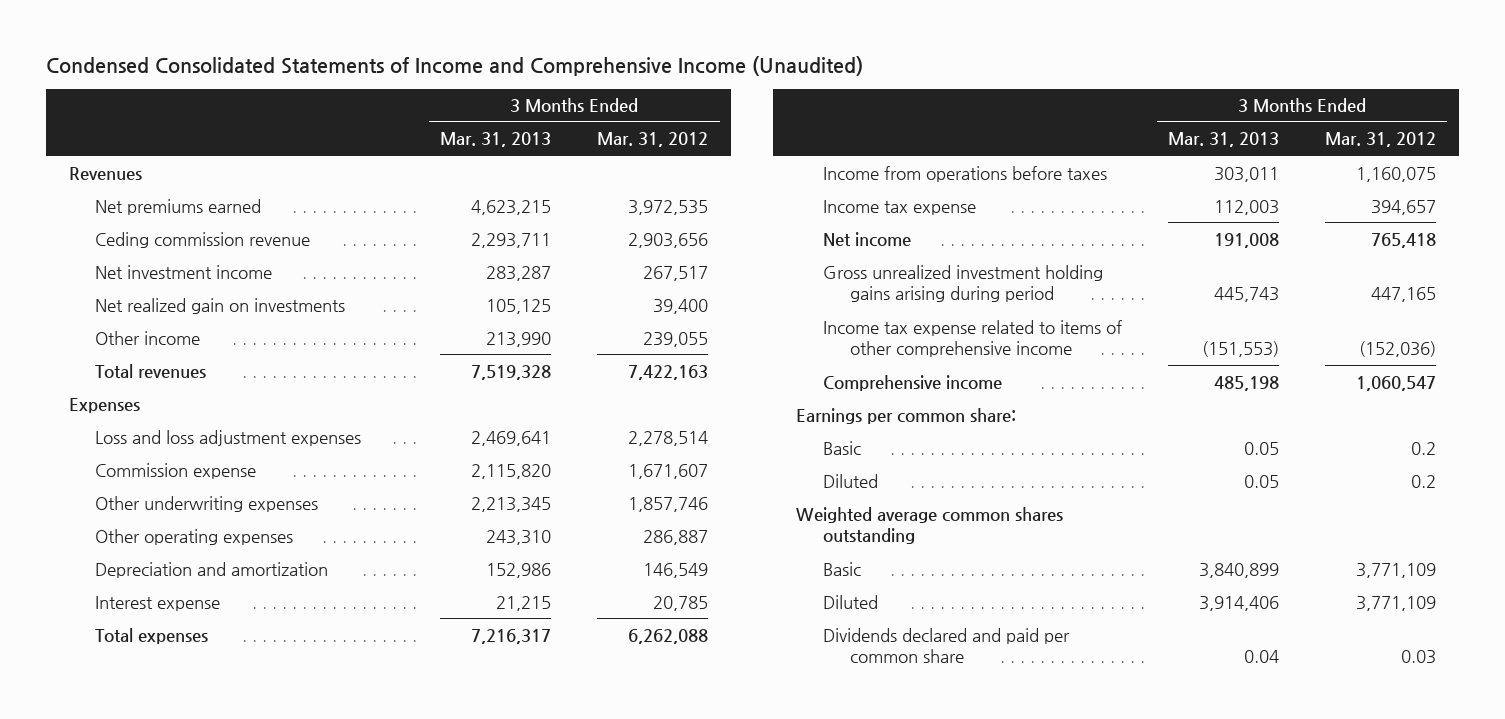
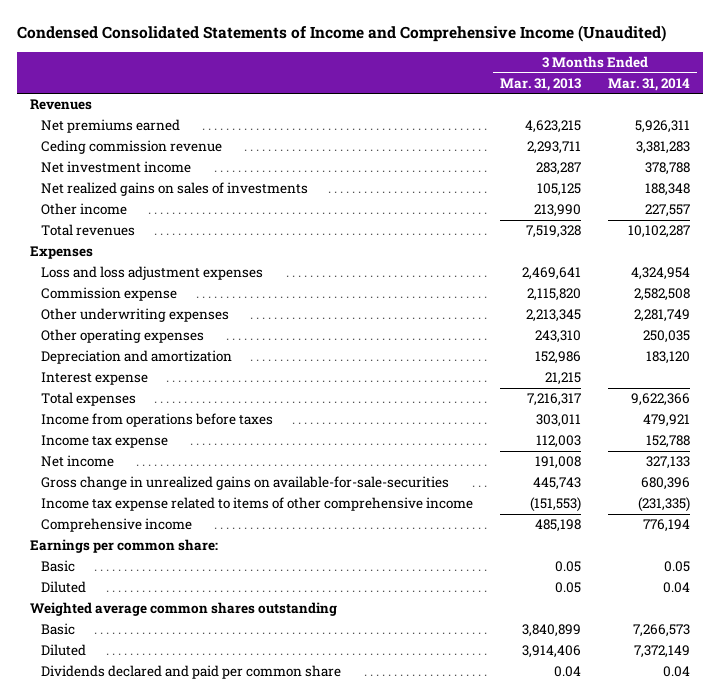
[597,132,709,148] Mar. 31, 2012 -> none
none -> [607,77,690,91] Mar. 31, 2014
[95,297,346,314] Net realized gain on investments -> [41,182,309,197] Net realized gains on sales of investments
[823,264,1104,303] Gross unrealized investment holding gains arising during period -> [41,476,450,491] Gross change in unrealized gains on available-for-sale-securities

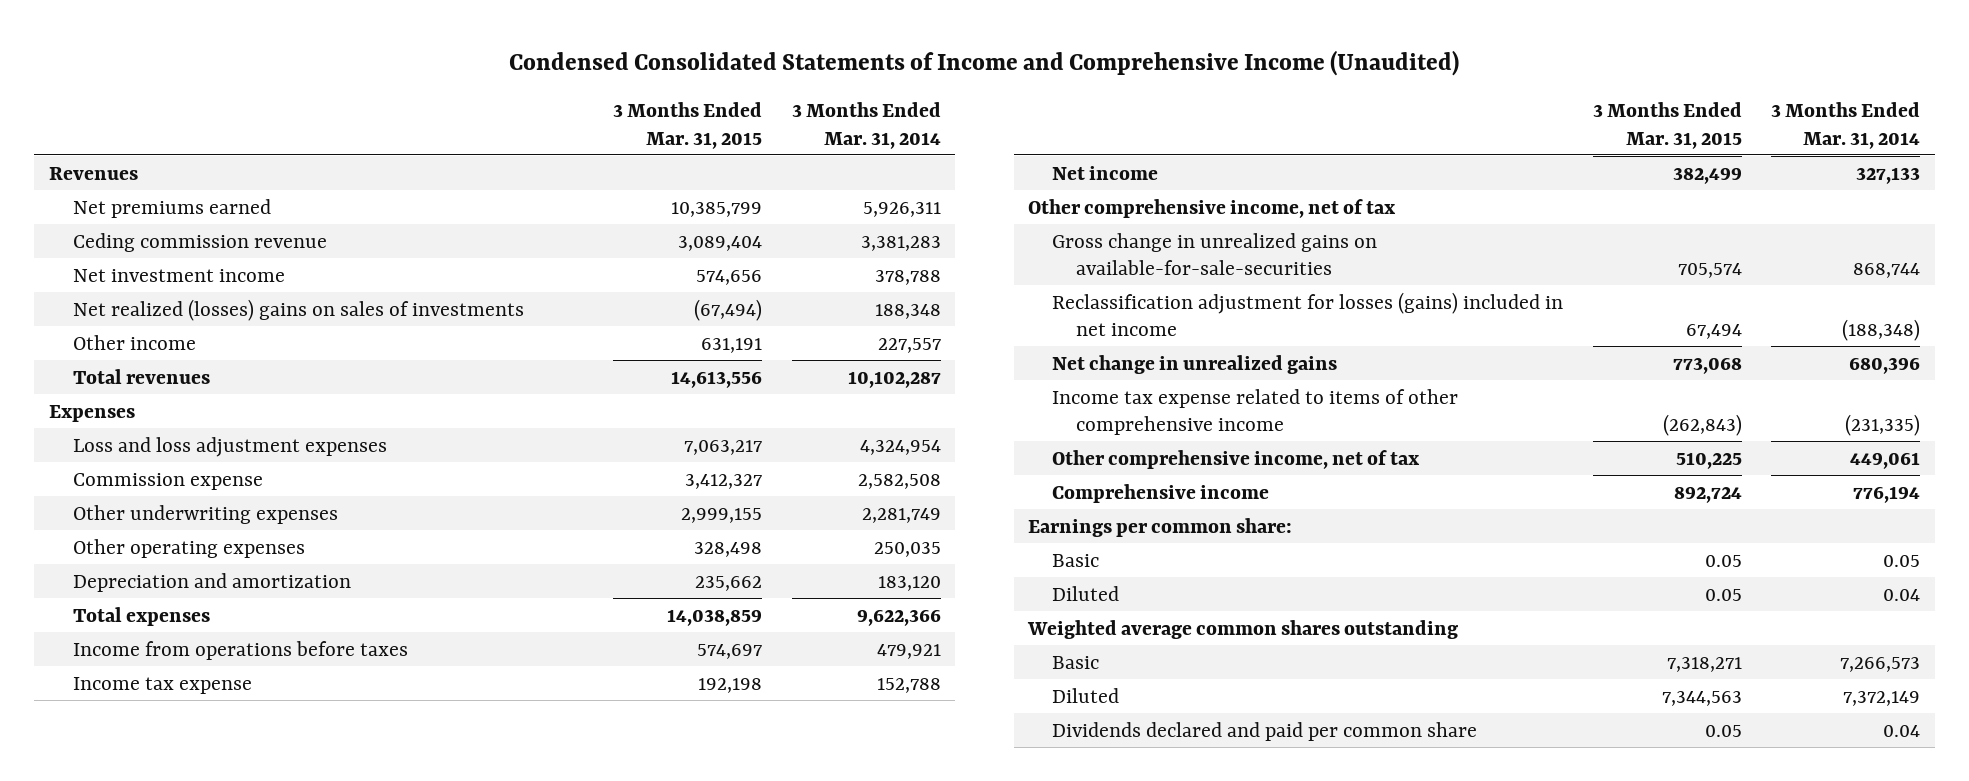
[500,77,582,91] Mar. 31, 2013 -> none
none -> [613,102,763,149] 3 Months Ended Mar. 31, 2015
[41,182,309,197] Net realized gains on sales of investments -> [72,298,524,321] Net realized (losses) gains on sales of investments
[41,372,149,386] Interest expense -> none
none -> [1028,198,1397,218] Other comprehensive income, net of tax
[640,477,690,491] 680,396 -> [1853,263,1921,279] 868,744
none -> [1052,291,1564,337] Reclassification adjustment for losses (gains) included in net income
none -> [1052,354,1338,374] Net change in unrealized gains
none -> [1052,449,1421,469] Other comprehensive income, net of tax

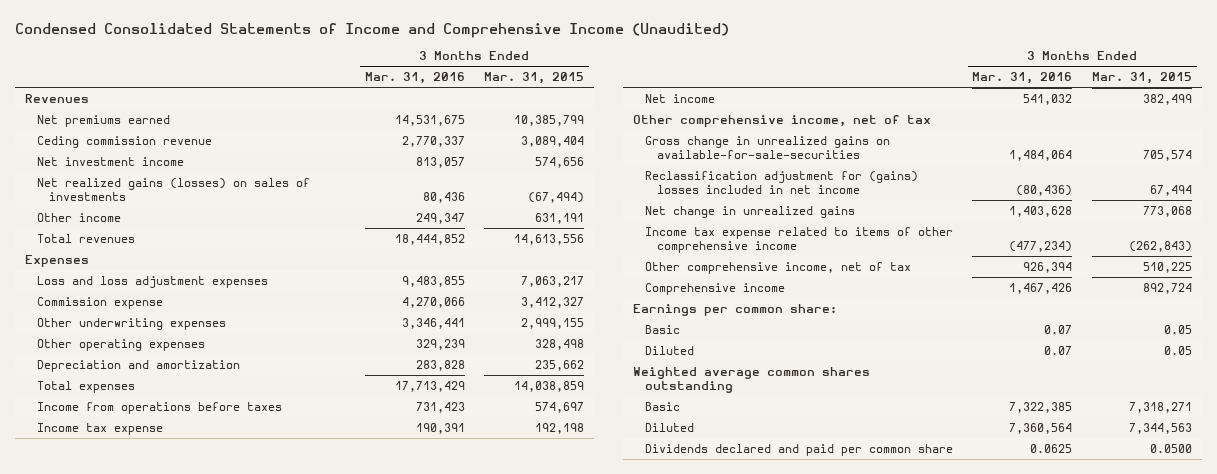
[791,102,941,149] 3 Months Ended Mar. 31, 2014 -> none
none -> [364,72,465,85] Mar. 31, 2016
[72,298,524,321] Net realized (losses) gains on sales of investments -> [37,177,311,201] Net realized gains (losses) on sales of investments
[1052,291,1564,337] Reclassification adjustment for losses (gains) included in net income -> [644,170,918,194] Reclassification adjustment for (gains) losses included in net income
[1704,724,1742,737] 0.05 -> [1150,443,1193,453] 0.0500

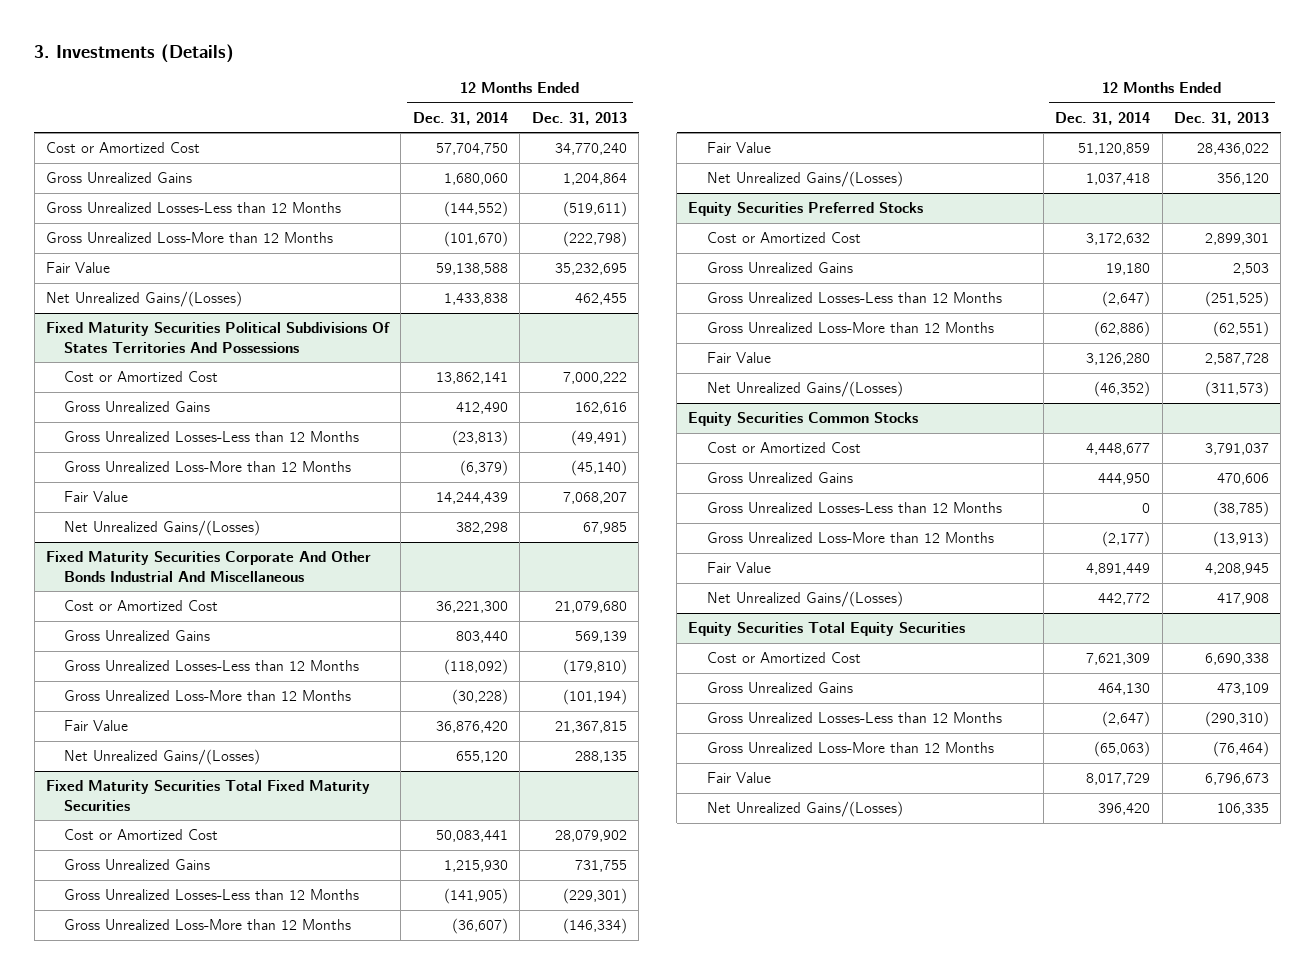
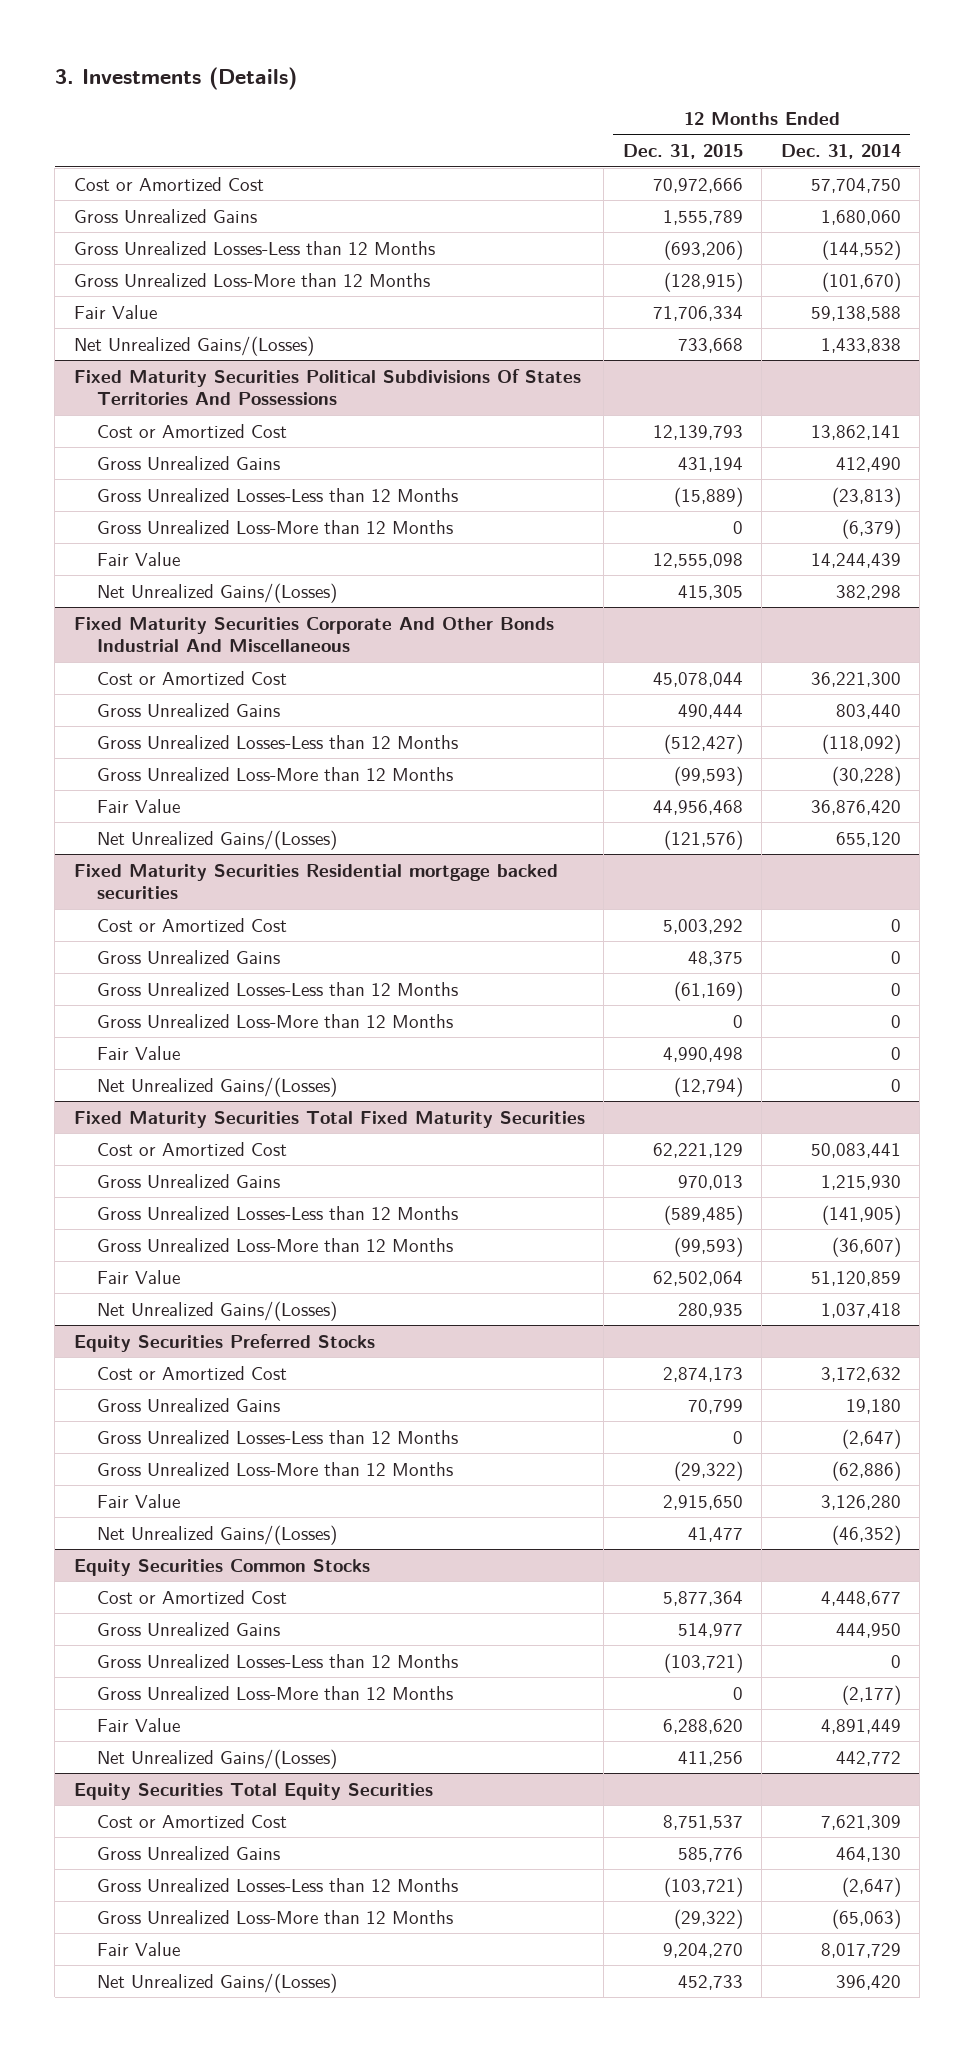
[531,111,627,125] Dec. 31, 2013 -> none
none -> [622,144,743,160] Dec. 31, 2015
none -> [73,863,558,900] Fixed Maturity Securities Residential mortgage backed securities
none -> [96,917,287,932] Cost or Amortized Cost
none -> [96,949,280,964] Gross Unrealized Gains
none -> [96,981,458,996] Gross Unrealized Losses-Less than 12 Months
none -> [96,1013,453,1028] Gross Unrealized Loss-More than 12 Months
none -> [96,1045,180,1060] Fair Value
none -> [96,1076,337,1097] Net Unrealized Gains/(Losses)

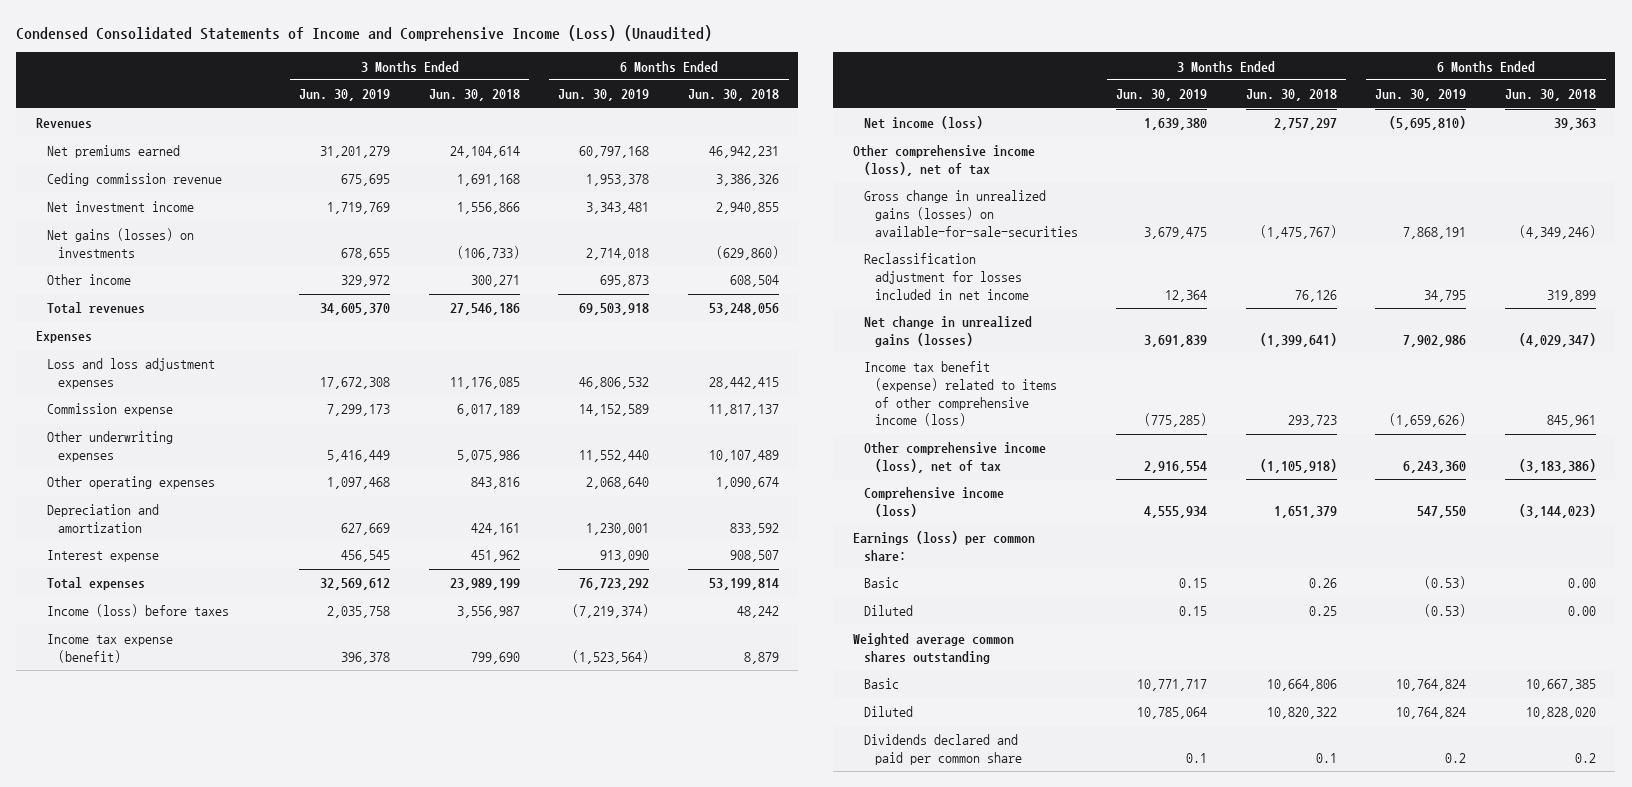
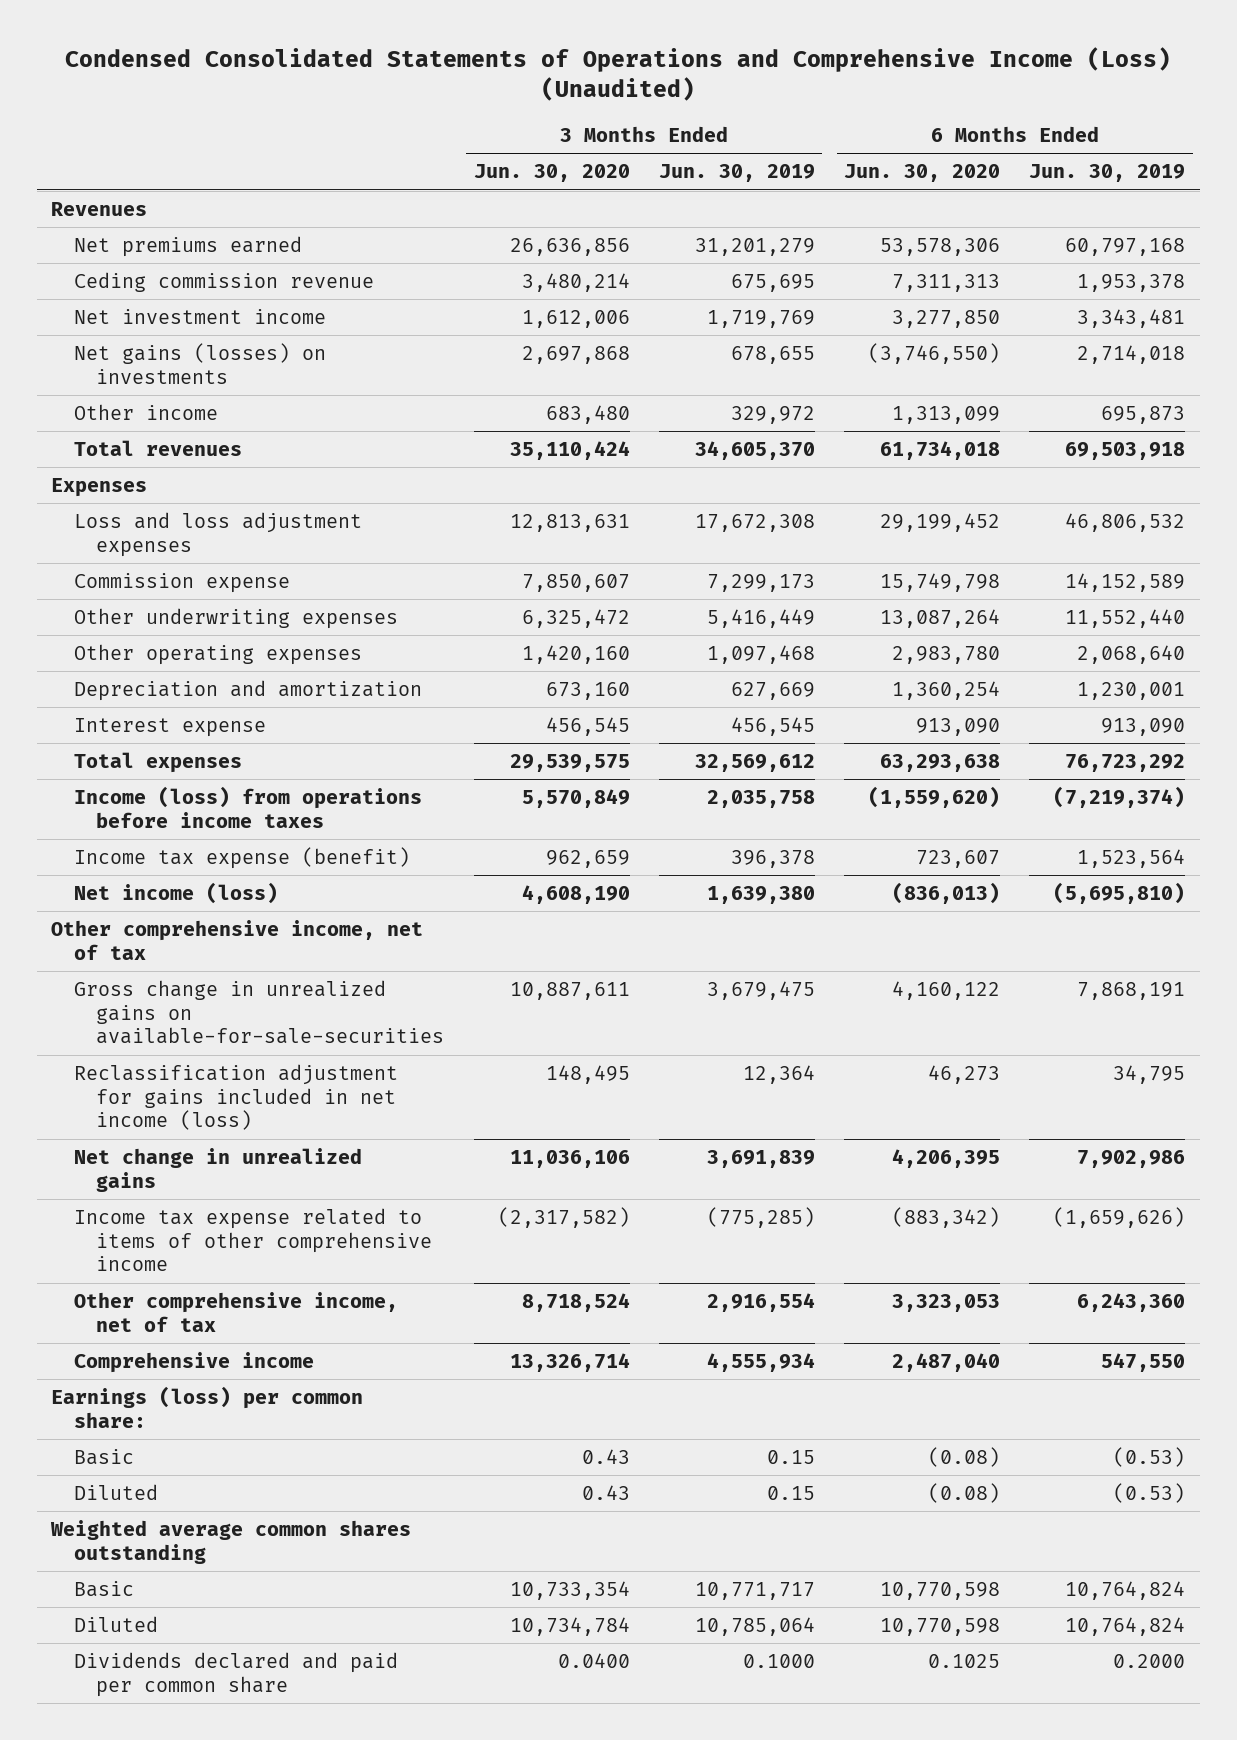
[16,25,713,42] Condensed Consolidated Statements of Income and Comprehensive Income (Loss) (Unaudited) -> [65,47,1172,102] Condensed Consolidated Statements of Operations and Comprehensive Income (Loss) (Unaudited)
[428,89,520,102] Jun. 30, 2018 -> none
[687,89,779,102] Jun. 30, 2018 -> none
none -> [473,164,630,183] Jun. 30, 2020
none -> [844,164,1001,183] Jun. 30, 2020
[46,604,229,618] Income (loss) before taxes -> [73,786,422,828] Income (loss) from operations before income taxes
[572,649,650,664] (1,523,564) -> [1077,849,1186,869] 1,523,564
[852,145,1035,176] Other comprehensive income (loss), net of tax -> [51,920,424,960] Other comprehensive income, net of tax
[863,190,1078,237] Gross change in unrealized gains (losses) on available-for-sale-securities -> [73,980,445,1045] Gross change in unrealized gains on available-for-sale-securities
[863,253,1029,300] Reclassification adjustment for losses included in net income -> [73,1064,398,1131] Reclassification adjustment for gains included in net income (loss)
[863,316,1032,347] Net change in unrealized gains (losses) -> [73,1148,362,1192] Net change in unrealized gains
[863,361,1057,427] Income tax benefit (expense) related to items of other comprehensive income (loss) -> [73,1208,433,1272] Income tax expense related to items of other comprehensive income
[863,442,1046,473] Other comprehensive income (loss), net of tax -> [73,1292,398,1332] Other comprehensive income, net of tax
[863,487,1004,517] Comprehensive income (loss) -> [73,1352,314,1374] Comprehensive income
[1186,752,1208,763] 0.1 -> [742,1654,815,1669] 0.1000
[1445,752,1467,763] 0.2 -> [1113,1654,1186,1669] 0.2000

